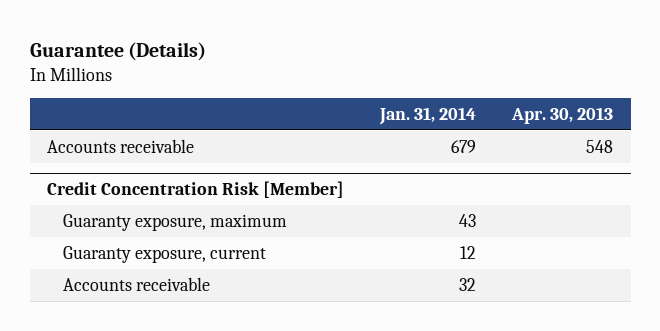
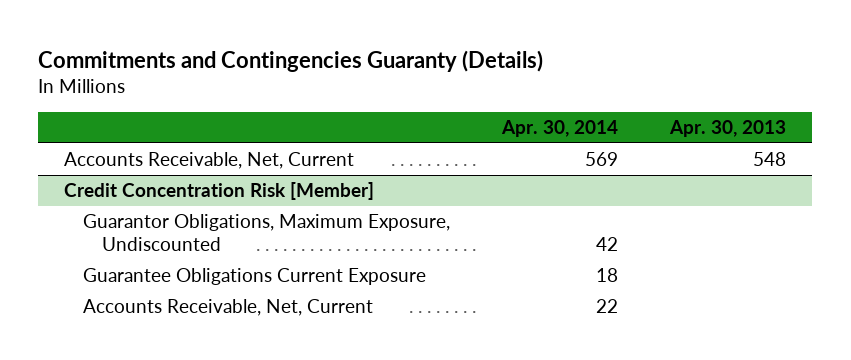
[29,41,206,61] Guarantee (Details) -> [38,49,544,72] Commitments and Contingencies Guaranty (Details)
[379,106,477,125] Jan. 31, 2014 -> none
none -> [501,119,619,137] Apr. 30, 2014
[47,138,195,153] Accounts receivable -> [64,152,355,170] Accounts Receivable, Net, Current
[62,213,287,231] Guaranty exposure, maximum -> [83,214,451,251] Guarantor Obligations, Maximum Exposure, Undiscounted
[62,245,266,263] Guaranty exposure, current -> [83,268,427,286] Guarantee Obligations Current Exposure
[62,276,210,291] Accounts receivable -> [83,299,374,317] Accounts Receivable, Net, Current

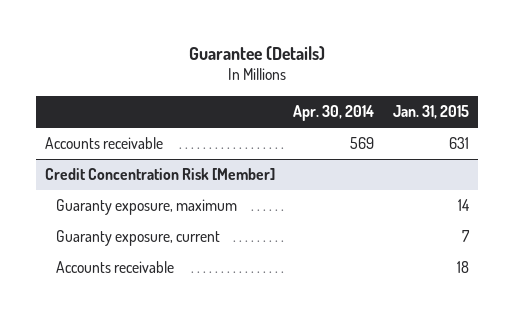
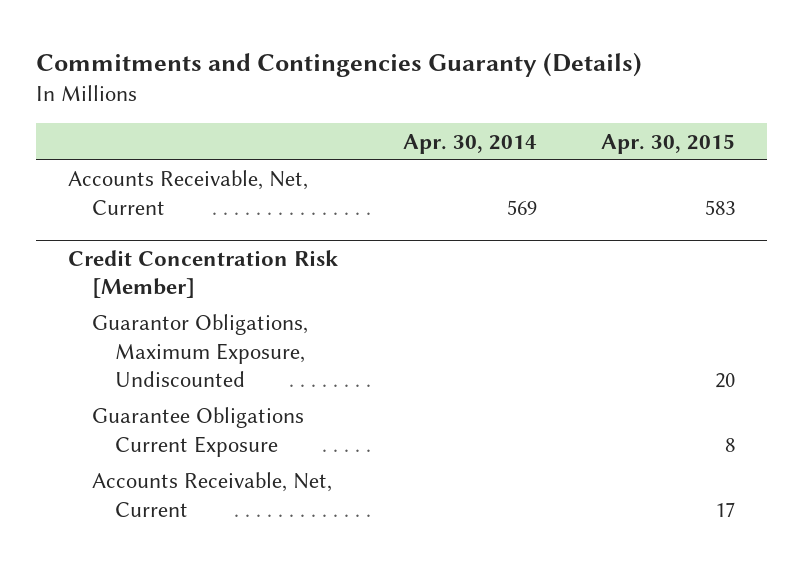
[188,45,325,60] Guarantee (Details) -> [36,51,643,77] Commitments and Contingencies Guaranty (Details)
[392,105,469,120] Jan. 31, 2015 -> none
none -> [601,133,736,154] Apr. 30, 2015
[45,137,164,150] Accounts receivable -> [68,170,309,215] Accounts Receivable, Net, Current
[55,199,237,216] Guaranty exposure, maximum -> [91,314,308,388] Guarantor Obligations, Maximum Exposure, Undiscounted
[55,230,220,247] Guaranty exposure, current -> [91,407,304,457] Guarantee Obligations Current Exposure
[55,261,174,274] Accounts receivable -> [91,472,332,517] Accounts Receivable, Net, Current

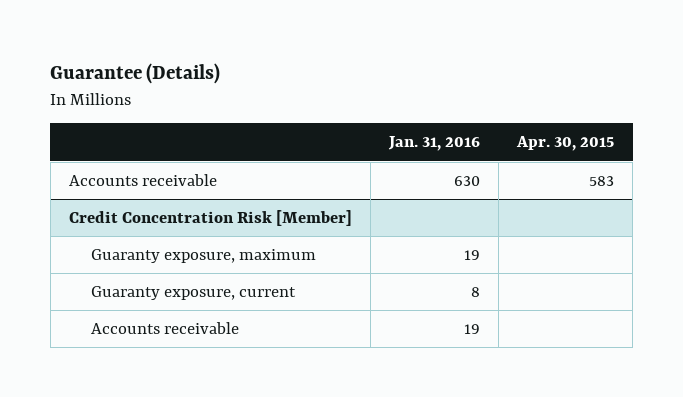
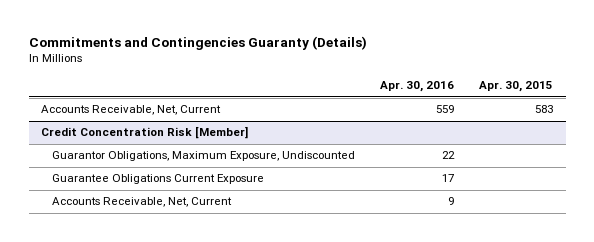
[50,63,221,85] Guarantee (Details) -> [28,35,367,50] Commitments and Contingencies Guaranty (Details)
[387,136,480,152] Jan. 31, 2016 -> none
none -> [379,81,454,93] Apr. 30, 2016
[68,173,217,186] Accounts receivable -> [41,105,222,116] Accounts Receivable, Net, Current
[90,248,316,263] Guaranty exposure, maximum -> [51,151,355,162] Guarantor Obligations, Maximum Exposure, Undiscounted
[90,285,296,300] Guaranty exposure, current -> [51,174,264,185] Guarantee Obligations Current Exposure
[90,321,239,334] Accounts receivable -> [51,197,232,208] Accounts Receivable, Net, Current

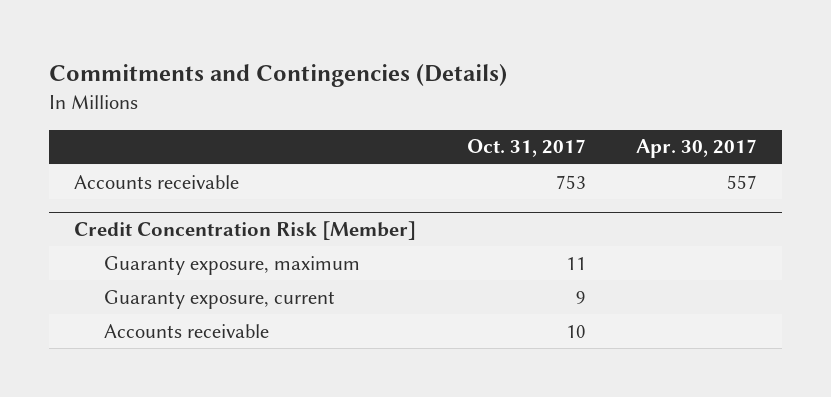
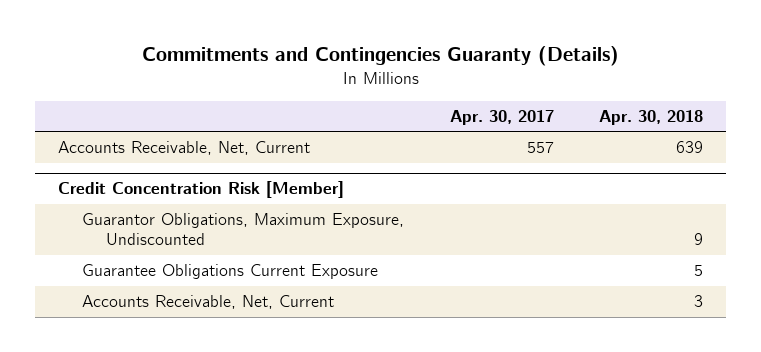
[48,64,507,88] Commitments and Contingencies (Details) -> [141,46,619,67] Commitments and Contingencies Guaranty (Details)
[466,139,586,158] Oct. 31, 2017 -> none
none -> [599,109,704,125] Apr. 30, 2018
[74,174,240,189] Accounts receivable -> [58,141,311,156] Accounts Receivable, Net, Current
[104,255,361,275] Guaranty exposure, maximum -> [81,213,404,246] Guarantor Obligations, Maximum Exposure, Undiscounted
[104,289,336,309] Guaranty exposure, current -> [81,264,378,280] Guarantee Obligations Current Exposure
[104,323,270,338] Accounts receivable -> [81,295,334,310] Accounts Receivable, Net, Current

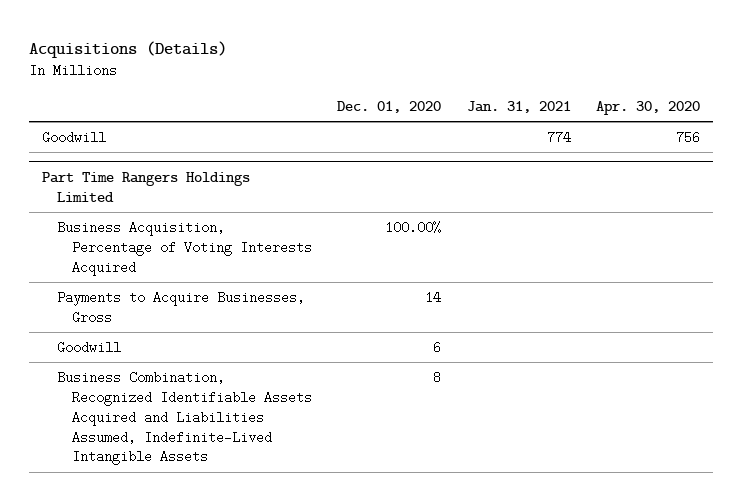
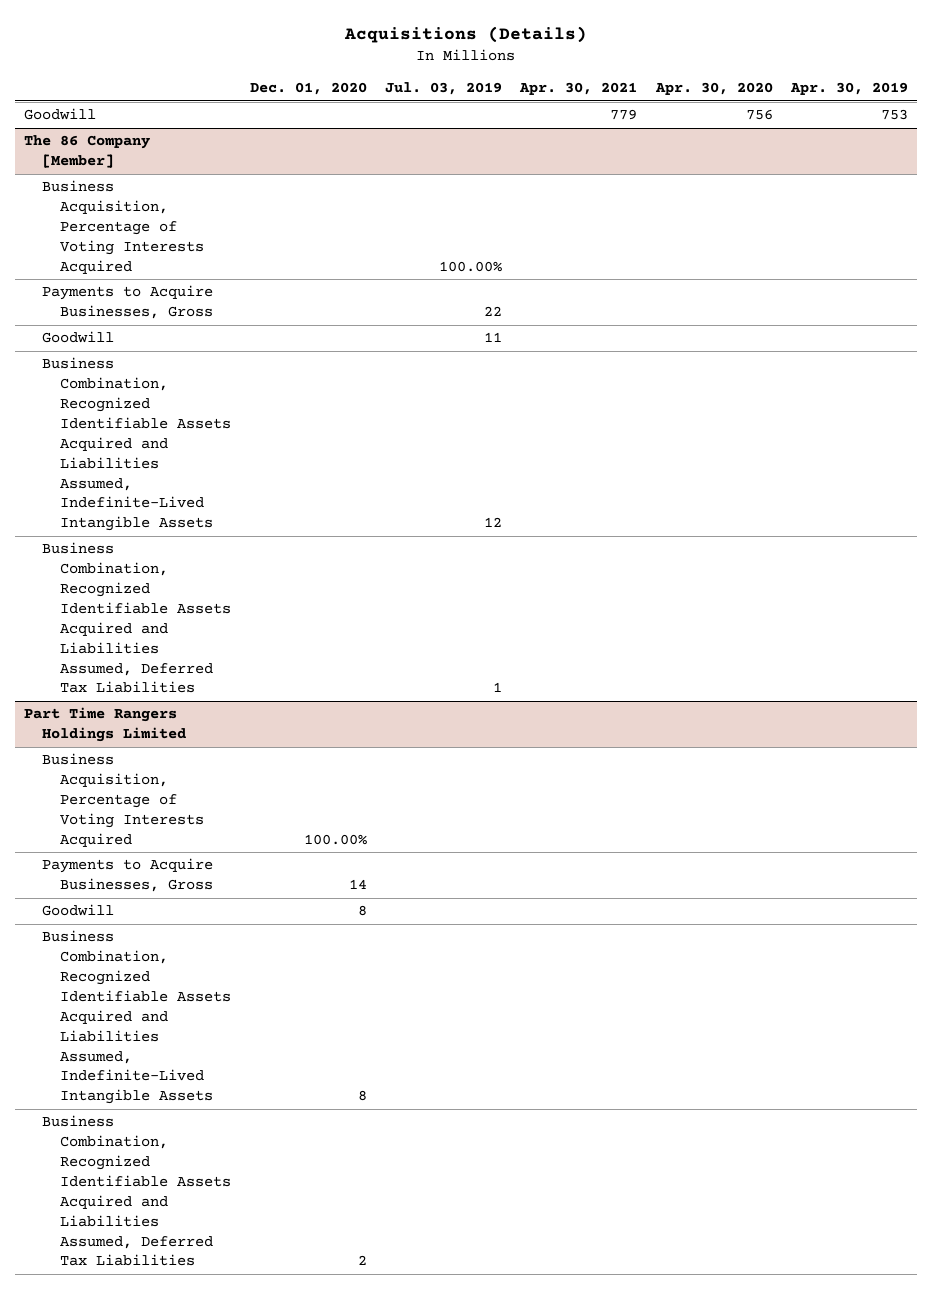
[466,100,571,113] Jan. 31, 2021 -> none
none -> [385,82,503,96] Jul. 03, 2019
none -> [519,82,638,96] Apr. 30, 2021
none -> [790,82,909,96] Apr. 30, 2019
none -> [23,135,150,169] The 86 Company [Member]
none -> [42,180,205,274] Business Acquisition, Percentage of Voting Interests Acquired
none -> [42,285,214,320] Payments to Acquire Businesses, Gross
none -> [42,331,115,344] Goodwill
none -> [42,357,232,532] Business Combination, Recognized Identifiable Assets Acquired and Liabilities Assumed, Indefinite-Lived Intangible Assets
none -> [42,542,232,694] Business Combination, Recognized Identifiable Assets Acquired and Liabilities Assumed, Deferred Tax Liabilities
[433,340,442,354] 6 -> [357,905,367,917] 8
none -> [42,1115,232,1267] Business Combination, Recognized Identifiable Assets Acquired and Liabilities Assumed, Deferred Tax Liabilities

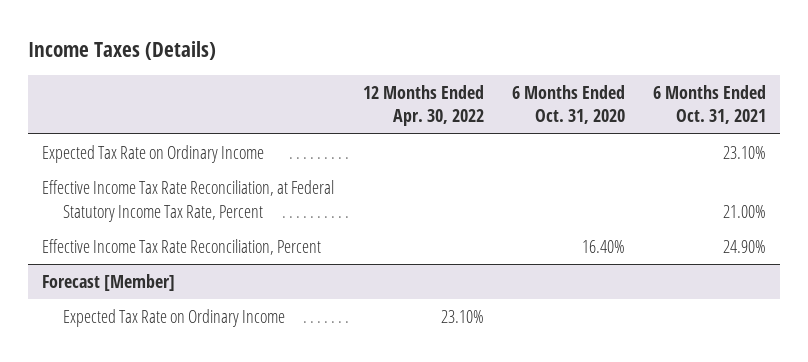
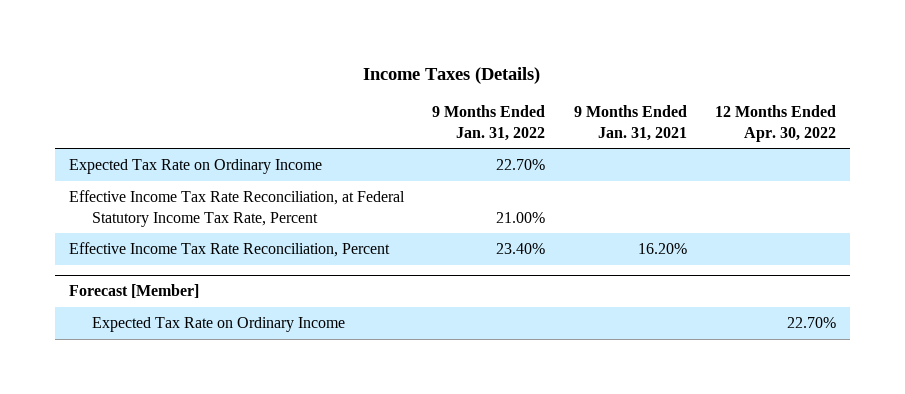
[511,84,625,125] 6 Months Ended Oct. 31, 2020 -> none
[652,84,766,125] 6 Months Ended Oct. 31, 2021 -> none
none -> [432,104,546,141] 9 Months Ended Jan. 31, 2022
none -> [573,104,687,141] 9 Months Ended Jan. 31, 2021
[440,310,484,324] 23.10% -> [786,317,836,329] 22.70%

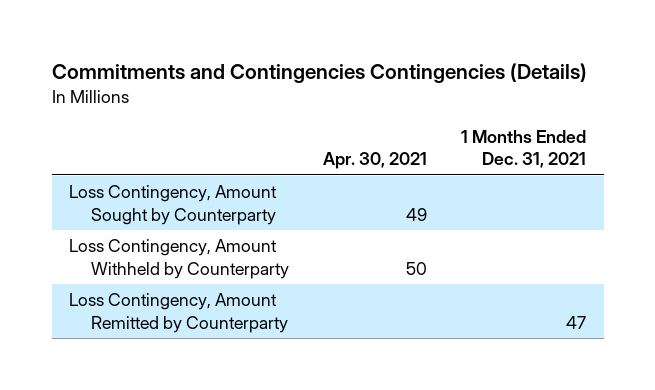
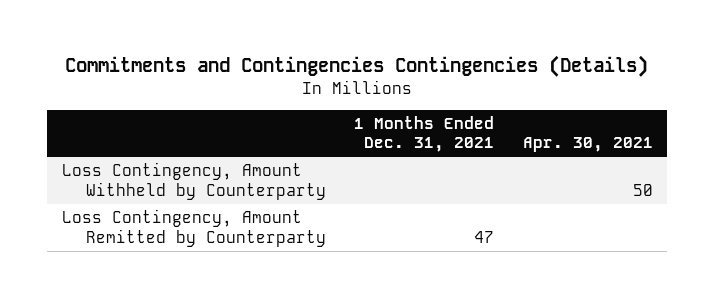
[68,185,277,225] Loss Contingency, Amount Sought by Counterparty -> none

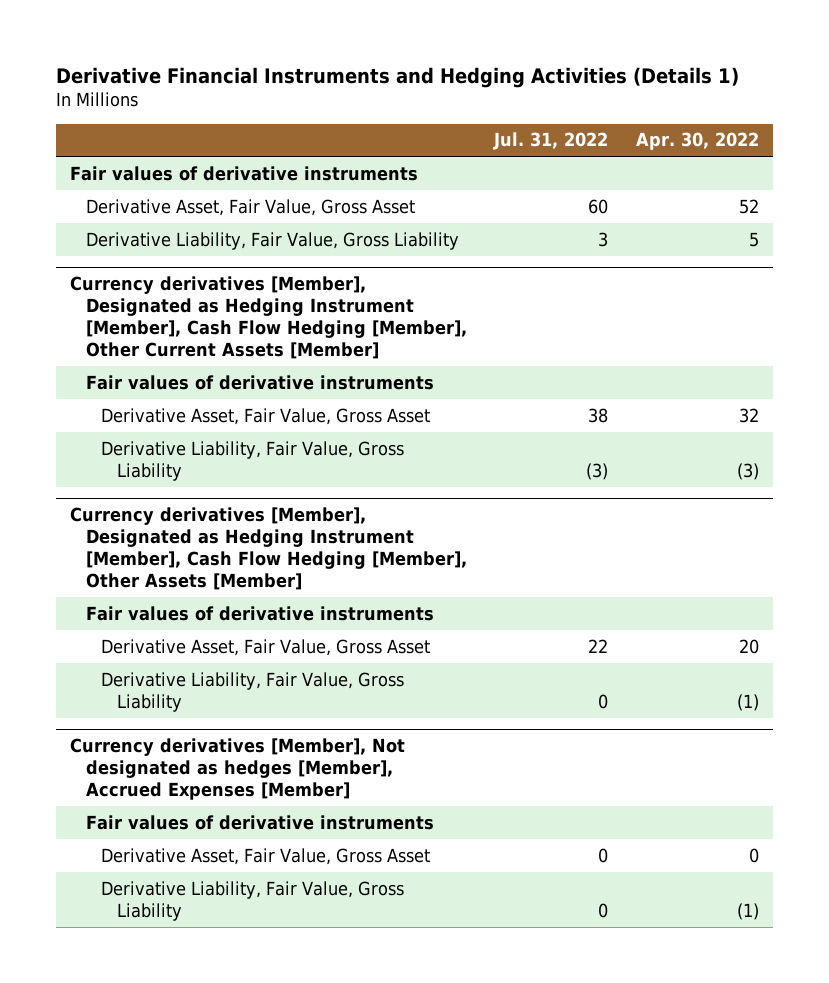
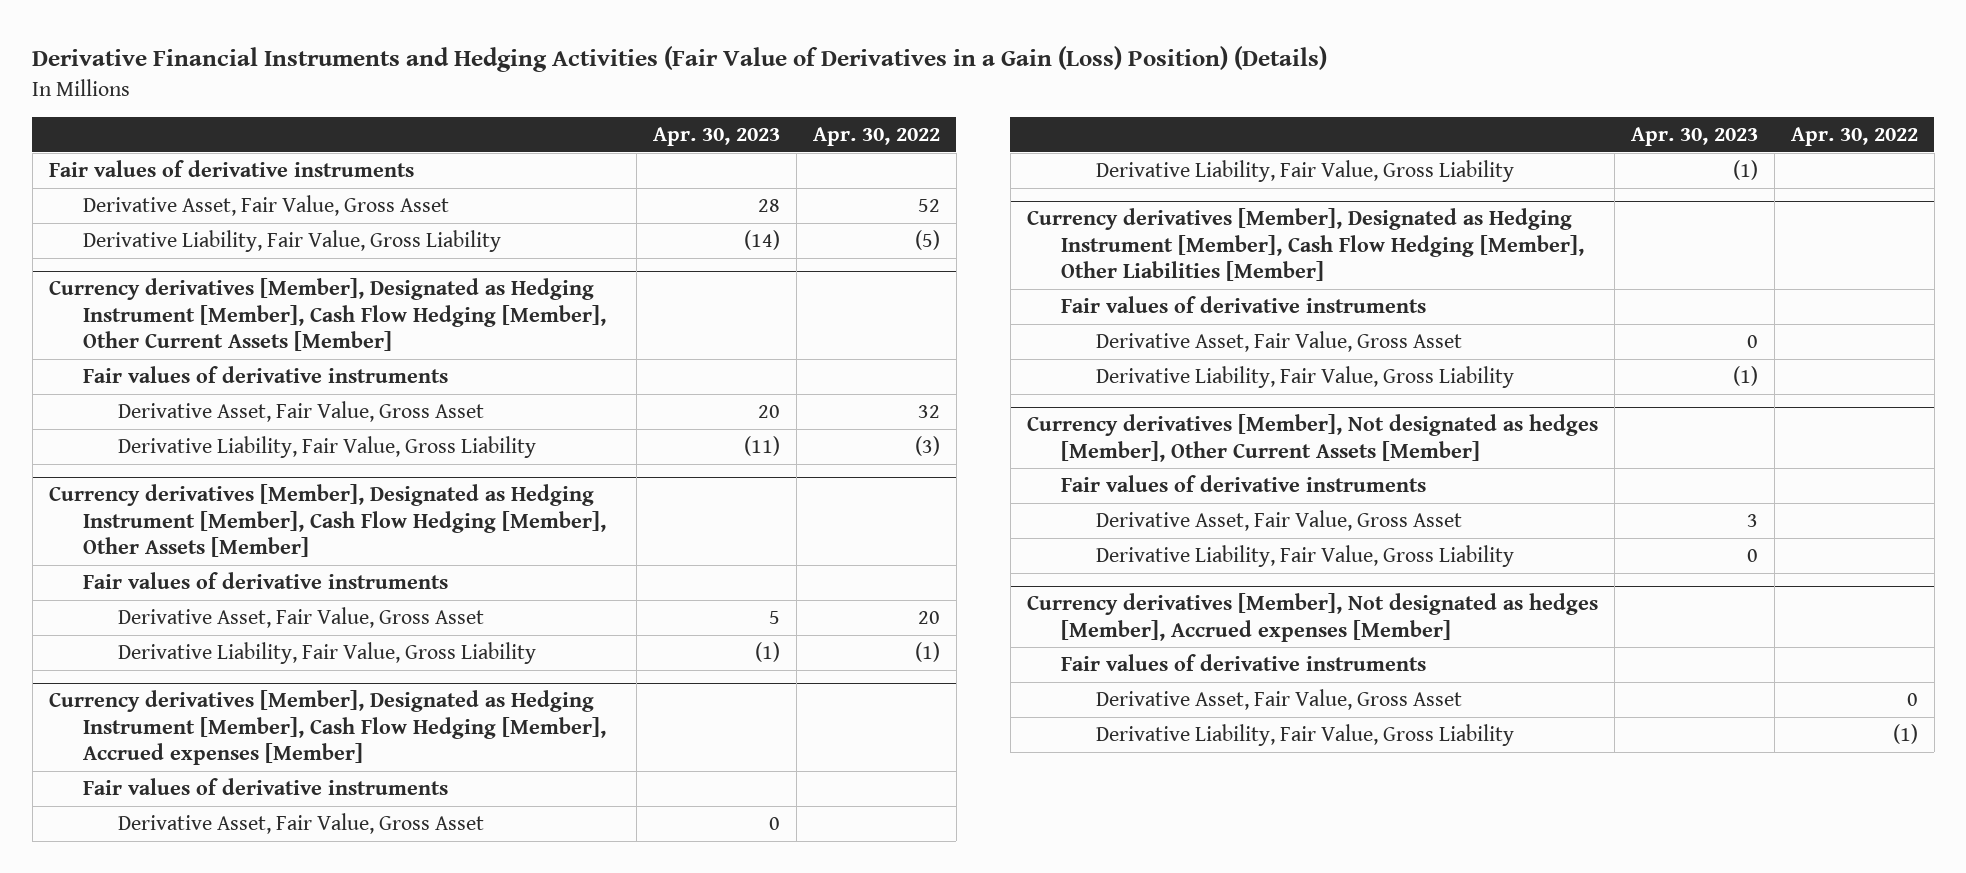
[56,66,740,88] Derivative Financial Instruments and Hedging Activities (Details 1) -> [32,46,1328,73] Derivative Financial Instruments and Hedging Activities (Fair Value of Derivatives in a Gain (Loss) Position) (Details)
[493,132,609,151] Jul. 31, 2022 -> none
none -> [652,127,780,147] Apr. 30, 2023
[749,231,760,247] 5 -> [914,229,940,250] (5)
none -> [48,690,607,766] Currency derivatives [Member], Designated as Hedging Instrument [Member], Cash Flow Hedging [Member], Accrued expenses [Member]
none -> [83,777,449,795] Fair values of derivative instruments
none -> [117,812,484,834] Derivative Asset, Fair Value, Gross Asset
none -> [1095,159,1514,182] Derivative Liability, Fair Value, Gross Liability
none -> [1026,208,1585,282] Currency derivatives [Member], Designated as Hedging Instrument [Member], Cash Flow Hedging [Member], Other Liabilities [Member]
none -> [1061,295,1427,313] Fair values of derivative instruments
none -> [1095,330,1462,352] Derivative Asset, Fair Value, Gross Asset
none -> [1095,365,1514,388] Derivative Liability, Fair Value, Gross Liability
none -> [1026,414,1598,462] Currency derivatives [Member], Not designated as hedges [Member], Other Current Assets [Member]
none -> [1061,474,1427,492] Fair values of derivative instruments
none -> [1095,509,1462,531] Derivative Asset, Fair Value, Gross Asset
none -> [1095,544,1514,567] Derivative Liability, Fair Value, Gross Liability
[69,737,405,801] Currency derivatives [Member], Not designated as hedges [Member], Accrued Expenses [Member] -> [1026,593,1598,642] Currency derivatives [Member], Not designated as hedges [Member], Accrued expenses [Member]

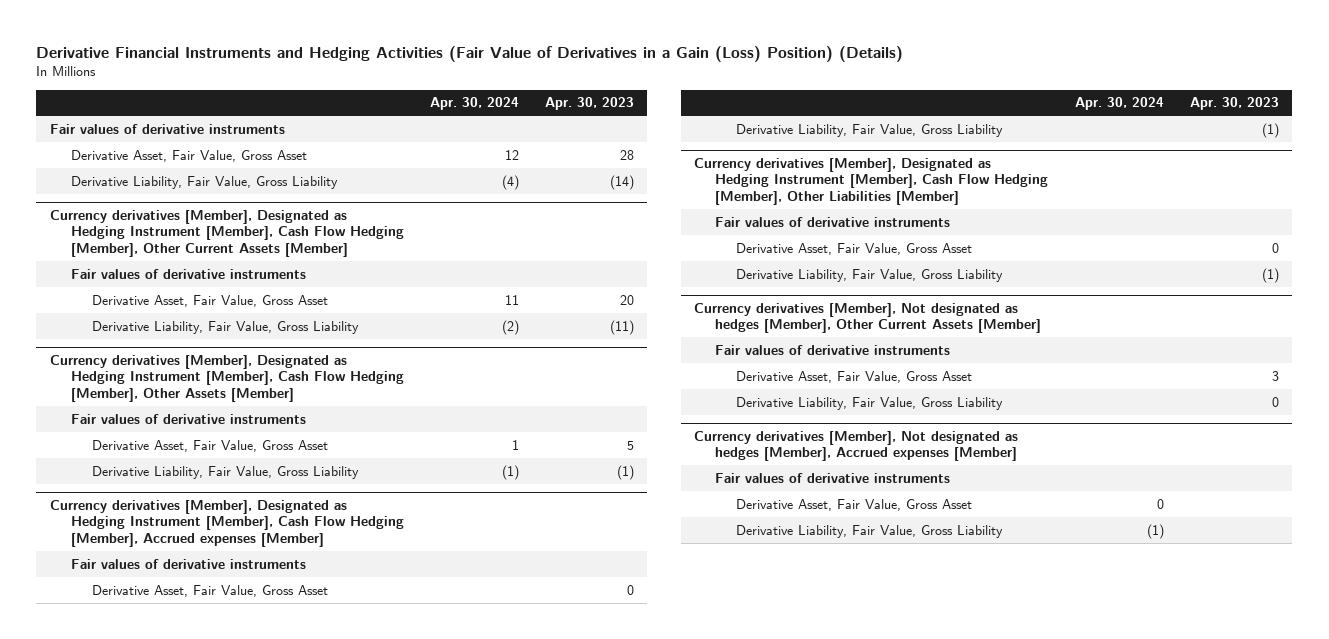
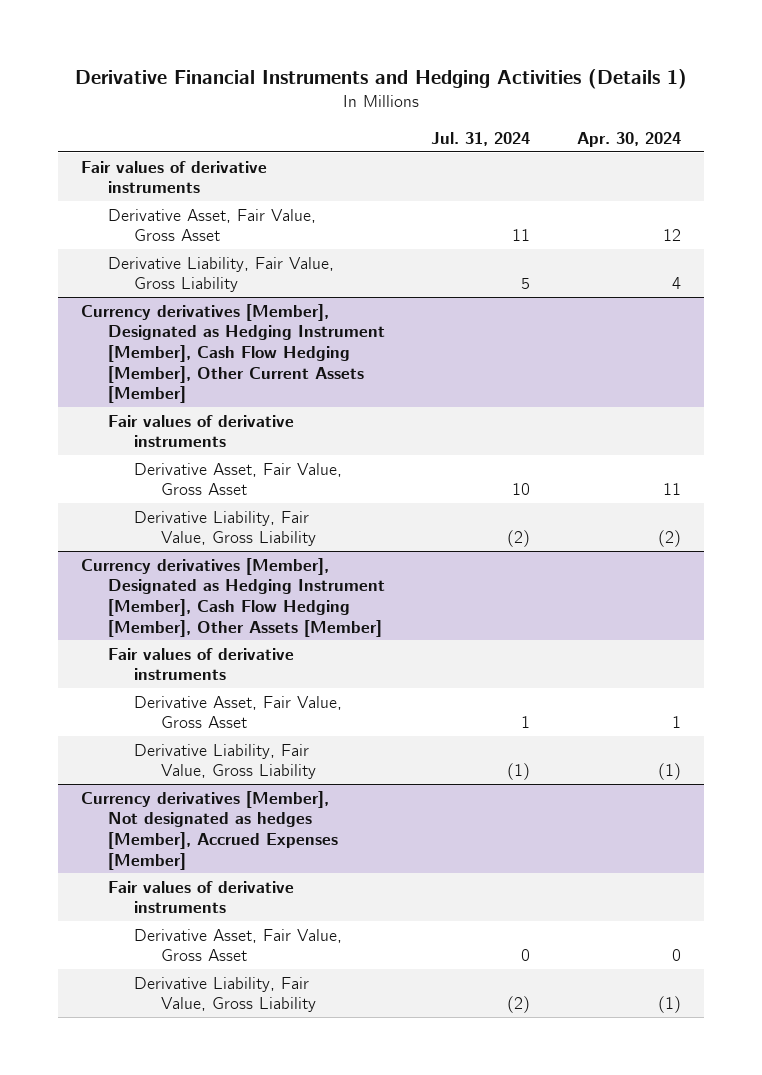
[36,45,904,62] Derivative Financial Instruments and Hedging Activities (Fair Value of Derivatives in a Gain (Loss) Position) (Details) -> [74,69,687,90] Derivative Financial Instruments and Hedging Activities (Details 1)
[545,97,635,111] Apr. 30, 2023 -> none
none -> [431,132,531,147] Jul. 31, 2024
[501,174,519,190] (4) -> [671,277,681,290] 4
[49,499,404,547] Currency derivatives [Member], Designated as Hedging Instrument [Member], Cash Flow Hedging [Member], Accrued expenses [Member] -> none
[70,558,306,569] Fair values of derivative instruments -> none
[91,584,328,597] Derivative Asset, Fair Value, Gross Asset -> none
[736,123,1004,137] Derivative Liability, Fair Value, Gross Liability -> none
[694,157,1049,205] Currency derivatives [Member], Designated as Hedging Instrument [Member], Cash Flow Hedging [Member], Other Liabilities [Member] -> none
[715,216,951,227] Fair values of derivative instruments -> none
[736,242,973,255] Derivative Asset, Fair Value, Gross Asset -> none
[736,268,1004,282] Derivative Liability, Fair Value, Gross Liability -> none
[694,302,1042,334] Currency derivatives [Member], Not designated as hedges [Member], Other Current Assets [Member] -> none
[715,344,951,355] Fair values of derivative instruments -> none
[736,370,973,383] Derivative Asset, Fair Value, Gross Asset -> none
[736,396,1004,410] Derivative Liability, Fair Value, Gross Liability -> none
[694,430,1019,462] Currency derivatives [Member], Not designated as hedges [Member], Accrued expenses [Member] -> [81,790,338,870] Currency derivatives [Member], Not designated as hedges [Member], Accrued Expenses [Member]

